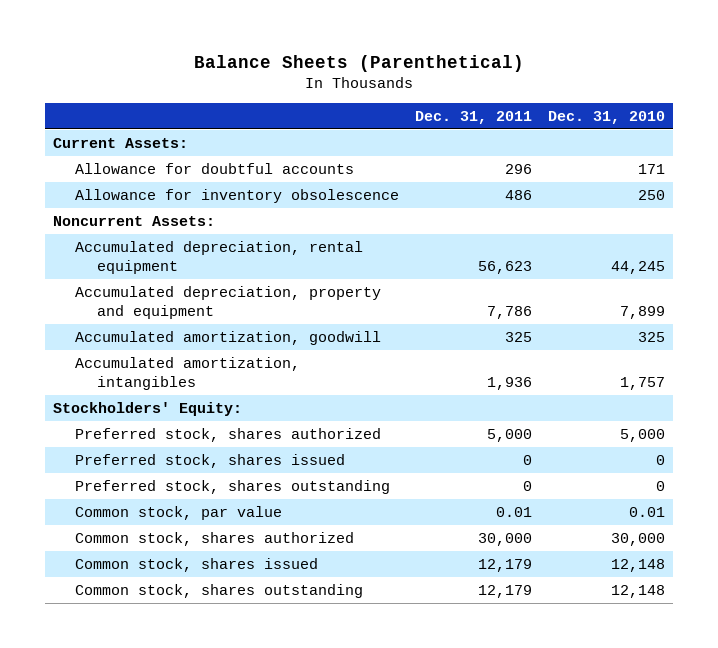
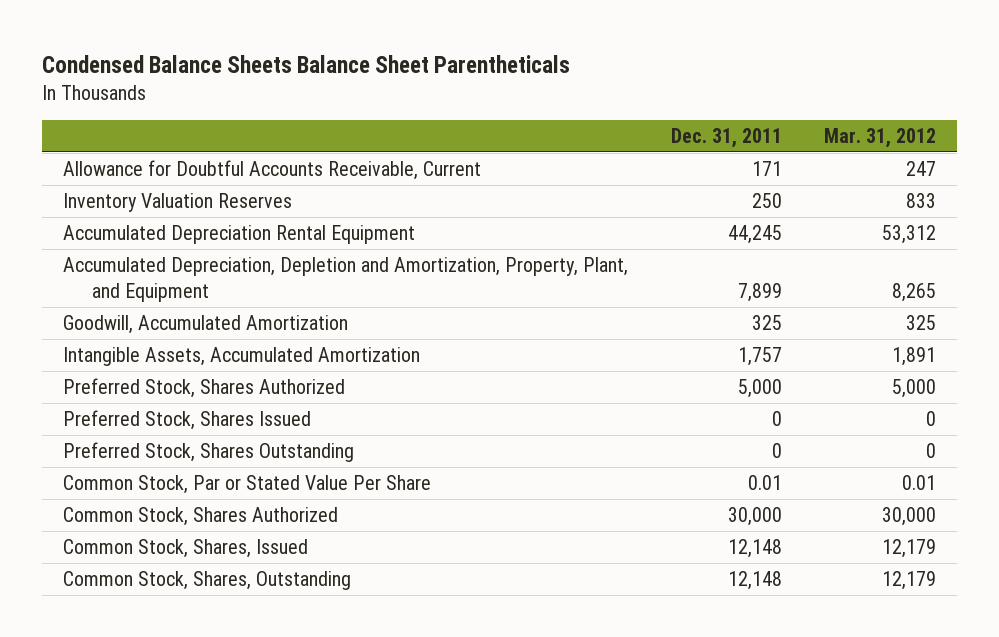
[193,55,524,73] Balance Sheets (Parenthetical) -> [41,55,570,74] Condensed Balance Sheets Balance Sheet Parentheticals
[547,111,665,125] Dec. 31, 2010 -> none
none -> [823,128,936,149] Mar. 31, 2012
[52,137,188,148] Current Assets: -> none
[74,188,399,203] Allowance for inventory obsolescence -> none
[52,215,215,226] Noncurrent Assets: -> none
[52,401,242,416] Stockholders' Equity: -> none
[74,162,354,174] Allowance for doubtful accounts -> [63,159,482,180] Allowance for Doubtful Accounts Receivable, Current
[504,163,532,174] 296 -> [751,160,782,176] 171
none -> [63,192,293,212] Inventory Valuation Reserves
[74,240,363,275] Accumulated depreciation, rental equipment -> [63,224,416,244] Accumulated Depreciation Rental Equipment
[477,261,532,275] 56,623 -> [727,224,782,244] 44,245
[74,285,381,320] Accumulated depreciation, property and equipment -> [63,256,629,302] Accumulated Depreciation, Depletion and Amortization, Property, Plant, and Equipment
[486,306,532,320] 7,786 -> [737,282,782,302] 7,899
[74,330,381,345] Accumulated amortization, goodwill -> [63,314,349,334] Goodwill, Accumulated Amortization
[74,356,300,391] Accumulated amortization, intangibles -> [63,346,421,366] Intangible Assets, Accumulated Amortization
[486,377,532,391] 1,936 -> [737,346,782,366] 1,757
[74,427,381,442] Preferred stock, shares authorized -> [63,377,346,398] Preferred Stock, Shares Authorized
[74,453,345,468] Preferred stock, shares issued -> [63,409,312,430] Preferred Stock, Shares Issued
[74,479,390,494] Preferred stock, shares outstanding -> [63,441,355,462] Preferred Stock, Shares Outstanding
[74,505,282,520] Common stock, par value -> [63,474,432,494] Common Stock, Par or Stated Value Per Share
[74,531,354,546] Common stock, shares authorized -> [63,506,339,526] Common Stock, Shares Authorized
[74,557,318,572] Common stock, shares issued -> [63,538,309,558] Common Stock, Shares, Issued
[477,558,532,572] 12,179 -> [727,538,782,558] 12,148
[74,583,363,598] Common stock, shares outstanding -> [63,570,352,590] Common Stock, Shares, Outstanding
[477,584,532,598] 12,179 -> [727,570,782,590] 12,148

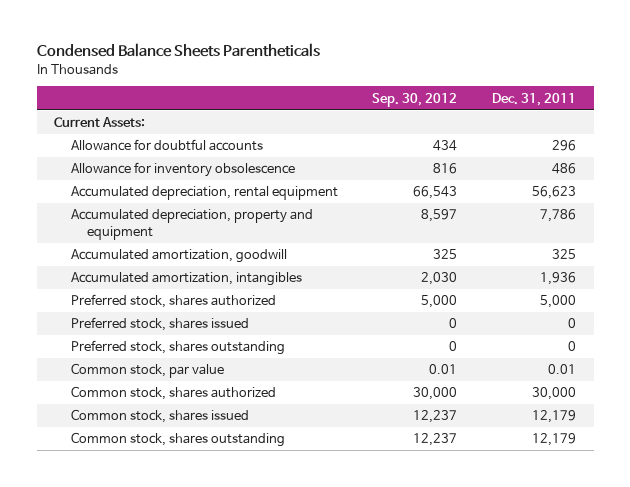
[41,55,570,74] Condensed Balance Sheets Balance Sheet Parentheticals -> [36,43,320,58] Condensed Balance Sheets Parentheticals
[823,128,936,149] Mar. 31, 2012 -> none
none -> [372,92,458,107] Sep. 30, 2012
[63,192,293,212] Inventory Valuation Reserves -> none
none -> [53,117,145,128] Current Assets:
[63,159,482,180] Allowance for Doubtful Accounts Receivable, Current -> [70,139,263,152] Allowance for doubtful accounts
[751,160,782,176] 171 -> [552,140,577,152] 296
none -> [70,162,295,178] Allowance for inventory obsolescence
[63,224,416,244] Accumulated Depreciation Rental Equipment -> [70,186,338,201] Accumulated depreciation, rental equipment
[727,224,782,244] 44,245 -> [532,186,577,200] 56,623
[63,256,629,302] Accumulated Depreciation, Depletion and Amortization, Property, Plant, and Equipment -> [70,209,313,240] Accumulated depreciation, property and equipment
[737,282,782,302] 7,899 -> [540,209,577,223] 7,786
[63,314,349,334] Goodwill, Accumulated Amortization -> [70,249,287,264] Accumulated amortization, goodwill
[63,346,421,366] Intangible Assets, Accumulated Amortization -> [70,272,302,287] Accumulated amortization, intangibles
[737,346,782,366] 1,757 -> [540,272,577,286] 1,936
[63,377,346,398] Preferred Stock, Shares Authorized -> [70,294,276,309] Preferred stock, shares authorized
[63,409,312,430] Preferred Stock, Shares Issued -> [70,317,249,332] Preferred stock, shares issued
[63,441,355,462] Preferred Stock, Shares Outstanding -> [70,340,285,356] Preferred stock, shares outstanding
[63,474,432,494] Common Stock, Par or Stated Value Per Share -> [70,363,224,379] Common stock, par value
[63,506,339,526] Common Stock, Shares Authorized -> [70,386,276,401] Common stock, shares authorized
[63,538,309,558] Common Stock, Shares, Issued -> [70,409,249,424] Common stock, shares issued
[727,538,782,558] 12,148 -> [532,410,577,424] 12,179
[63,570,352,590] Common Stock, Shares, Outstanding -> [70,432,285,448] Common stock, shares outstanding
[727,570,782,590] 12,148 -> [532,433,577,447] 12,179

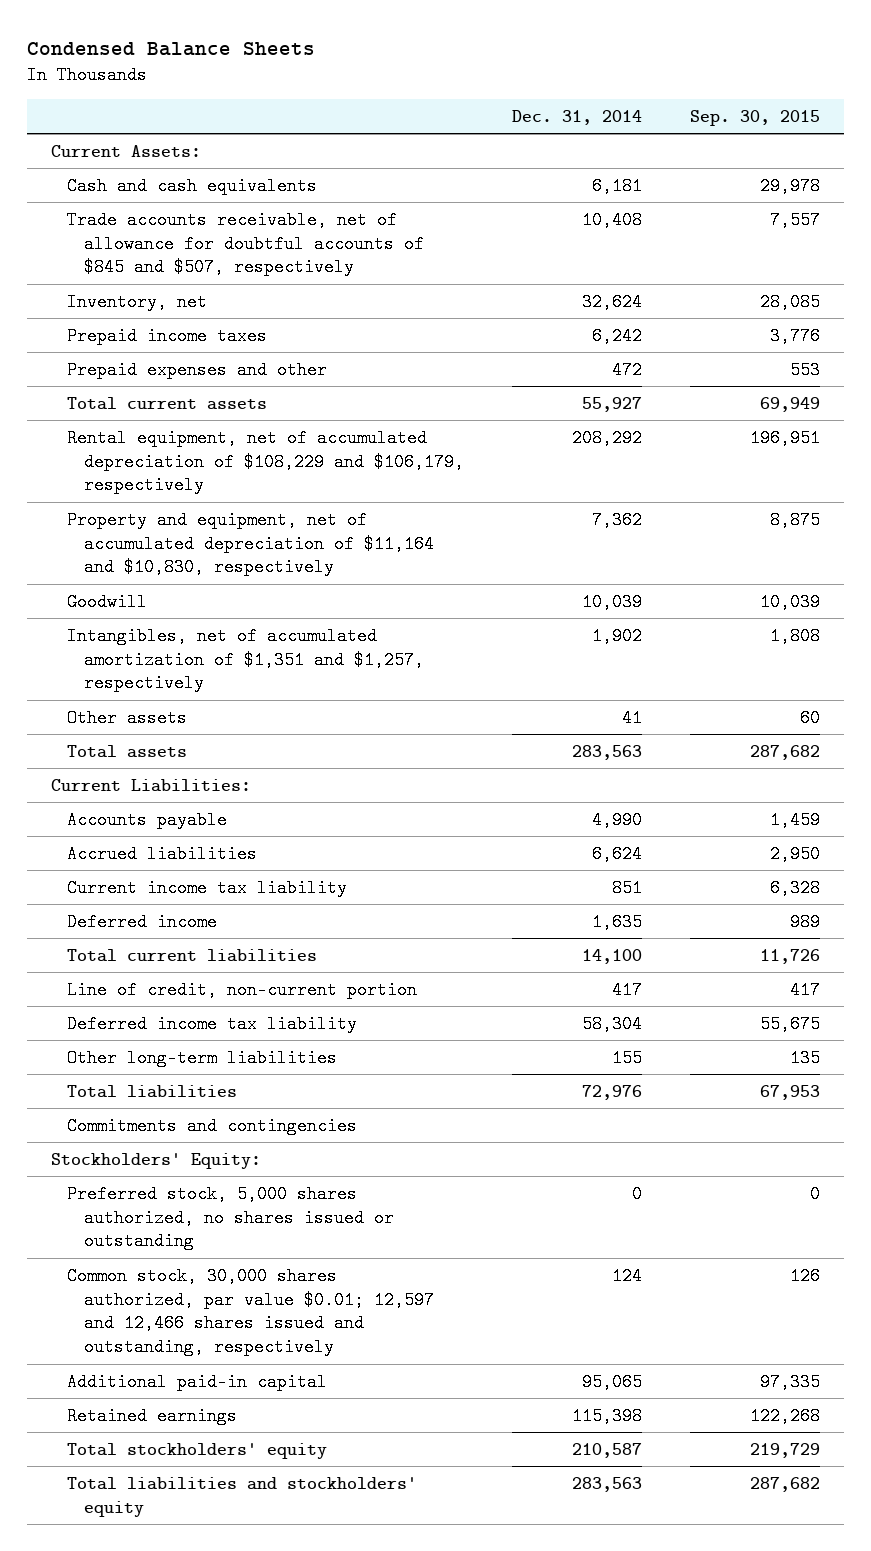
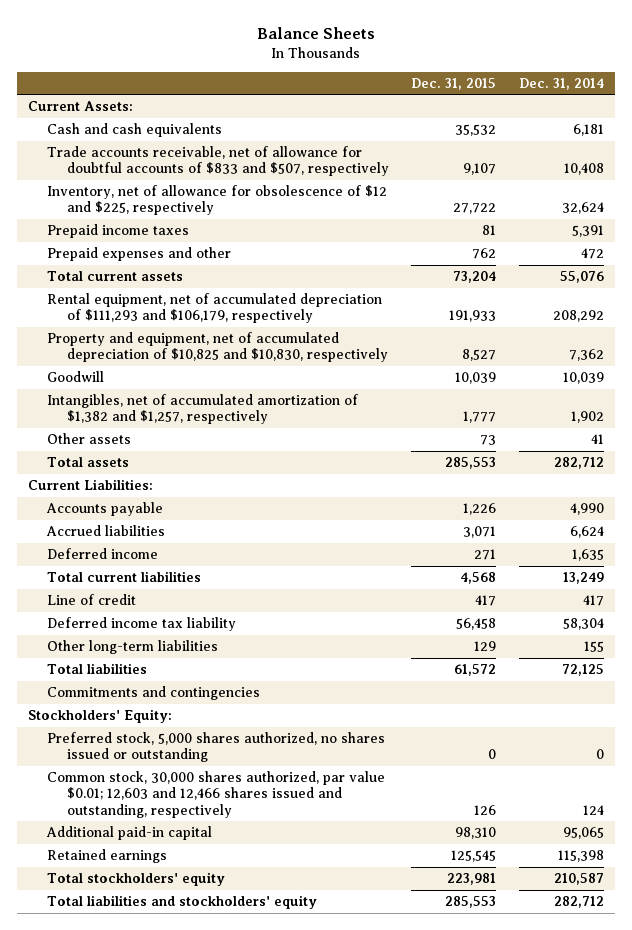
[26,42,315,57] Condensed Balance Sheets -> [256,26,375,39] Balance Sheets
[689,109,820,126] Sep. 30, 2015 -> none
none -> [411,77,497,90] Dec. 31, 2015
[67,210,424,277] Trade accounts receivable, net of allowance for doubtful accounts of $845 and $507, respectively -> [47,146,389,177] Trade accounts receivable, net of allowance for doubtful accounts of $833 and $507, respectively
[67,292,208,311] Inventory, net -> [47,185,388,216] Inventory, net of allowance for obsolescence of $12 and $225, respectively
[591,326,642,345] 6,242 -> [571,225,604,238] 5,391
[581,396,642,412] 55,927 -> [559,271,604,284] 55,076
[67,428,464,495] Rental equipment, net of accumulated depreciation of $108,229 and $106,179, respectively -> [47,293,383,324] Rental equipment, net of accumulated depreciation of $111,293 and $106,179, respectively
[67,510,434,577] Property and equipment, net of accumulated depreciation of $11,164 and $10,830, respectively -> [47,332,388,363] Property and equipment, net of accumulated depreciation of $10,825 and $10,830, respectively
[67,626,424,693] Intangibles, net of accumulated amortization of $1,351 and $1,257, respectively -> [47,394,359,425] Intangibles, net of accumulated amortization of $1,382 and $1,257, respectively
[571,744,642,760] 283,563 -> [553,457,604,470] 282,712
[67,878,348,897] Current income tax liability -> none
[581,948,642,964] 14,100 -> [562,572,604,585] 13,249
[67,980,418,999] Line of credit, non-current portion -> [47,594,137,606] Line of credit
[581,1084,642,1100] 72,976 -> [561,664,604,677] 72,125
[67,1266,434,1357] Common stock, 30,000 shares authorized, par value $0.01; 12,597 and 12,466 shares issued and outstanding, respectively -> [47,771,386,818] Common stock, 30,000 shares authorized, par value $0.01; 12,603 and 12,466 shares issued and outstanding, respectively
[571,1476,642,1492] 283,563 -> [553,896,604,909] 282,712

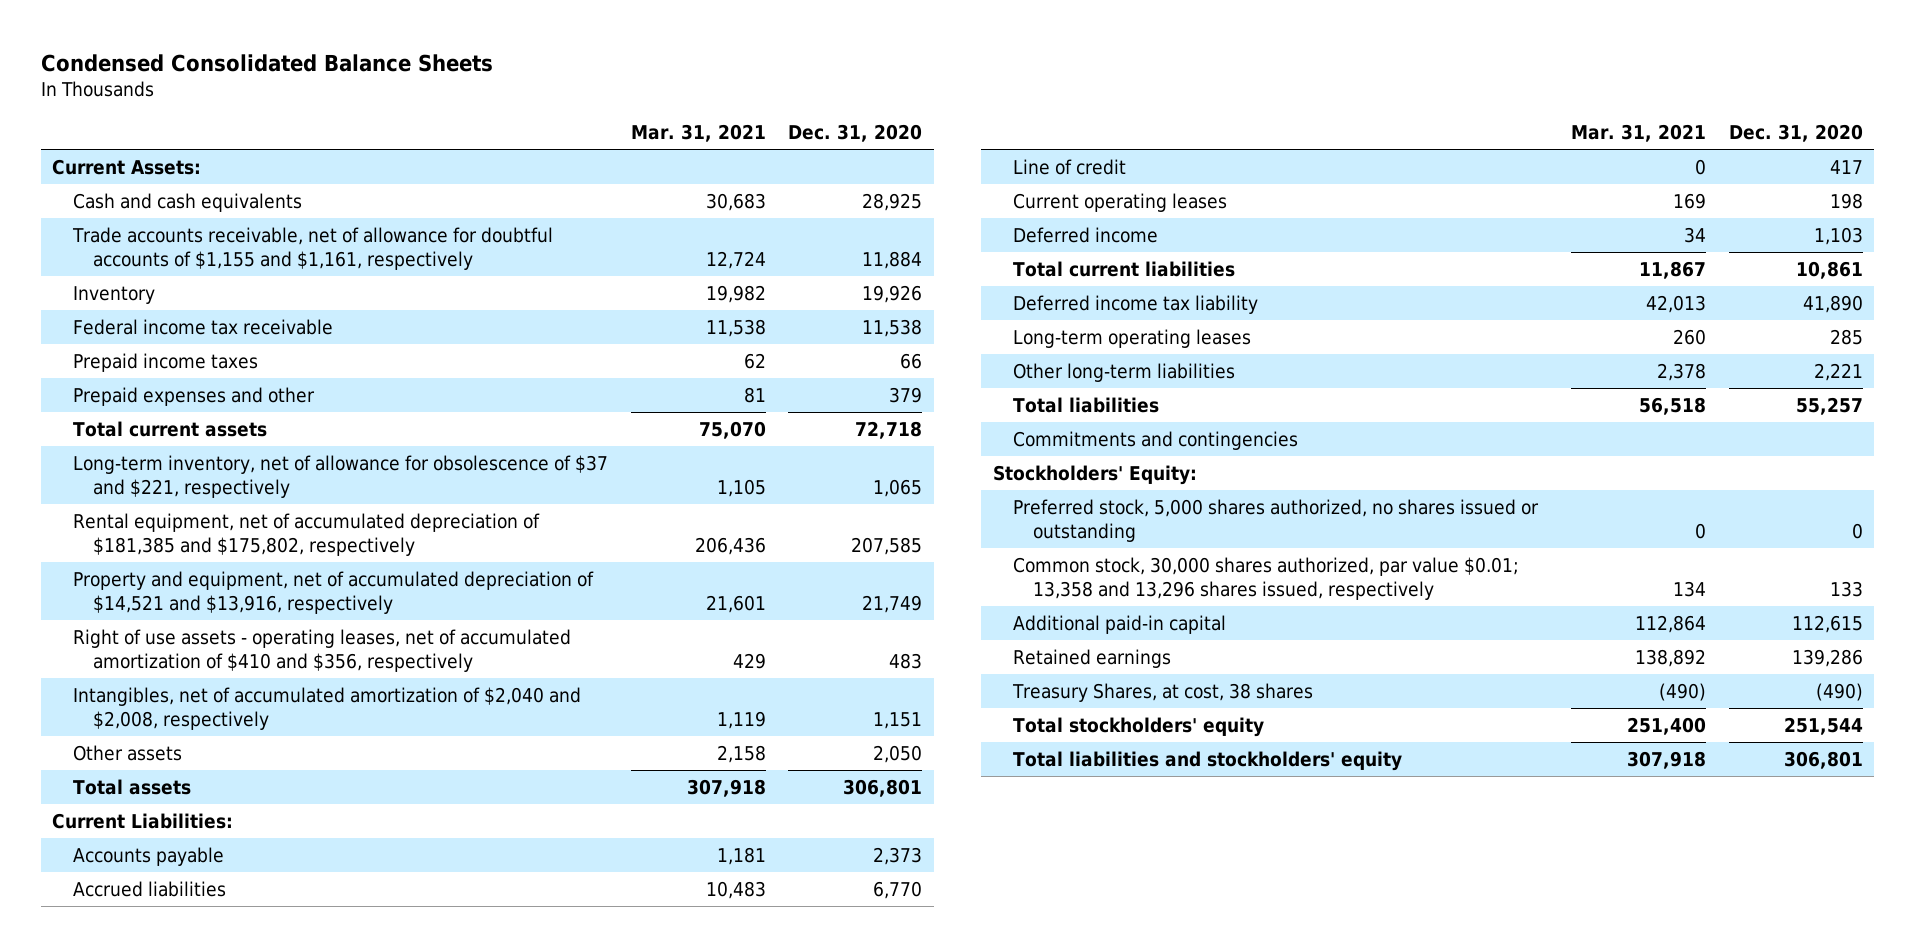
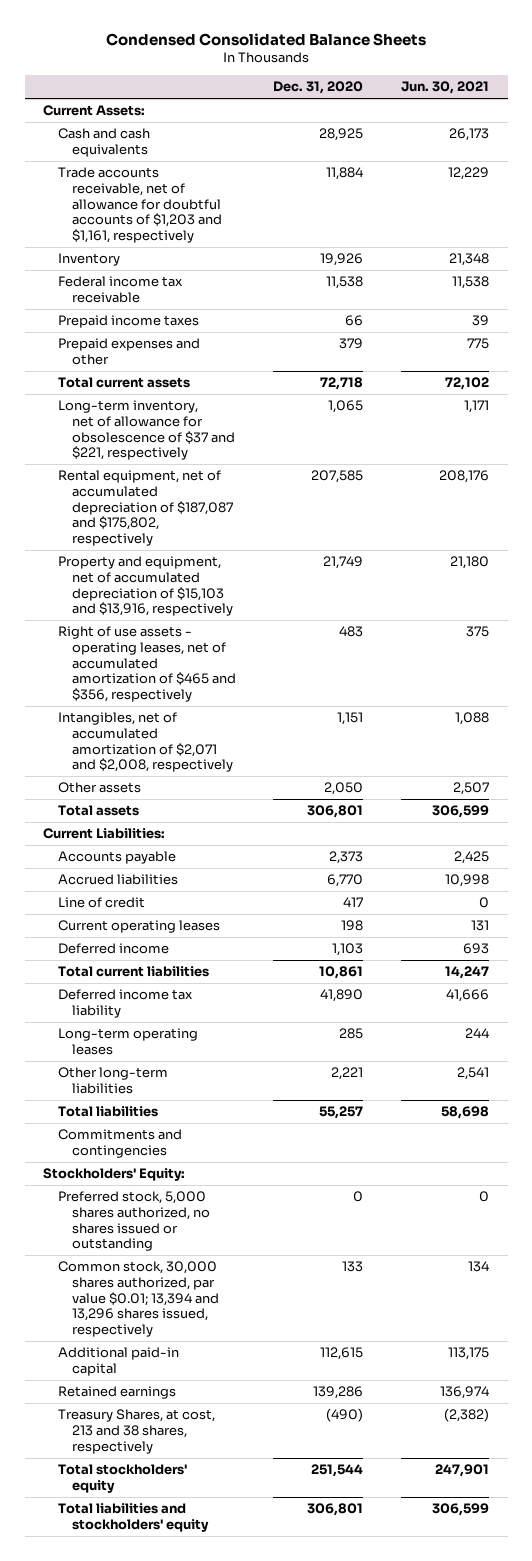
[630,124,766,143] Mar. 31, 2021 -> none
none -> [400,81,489,95] Jun. 30, 2021
[71,226,553,270] Trade accounts receivable, net of allowance for doubtful accounts of $1,155 and $1,161, respectively -> [57,167,222,244] Trade accounts receivable, net of allowance for doubtful accounts of $1,203 and $1,161, respectively
[72,512,540,556] Rental equipment, net of accumulated depreciation of $181,385 and $175,802, respectively -> [57,470,233,547] Rental equipment, net of accumulated depreciation of $187,087 and $175,802, respectively
[72,570,594,614] Property and equipment, net of accumulated depreciation of $14,521 and $13,916, respectively -> [57,556,233,617] Property and equipment, net of accumulated depreciation of $15,103 and $13,916, respectively
[72,628,571,672] Right of use assets - operating leases, net of accumulated amortization of $410 and $356, respectively -> [57,626,236,703] Right of use assets - operating leases, net of accumulated amortization of $465 and $356, respectively
[72,686,581,730] Intangibles, net of accumulated amortization of $2,040 and $2,008, respectively -> [57,712,233,773] Intangibles, net of accumulated amortization of $2,071 and $2,008, respectively
[1013,556,1520,600] Common stock, 30,000 shares authorized, par value $0.01; 13,358 and 13,296 shares issued, respectively -> [57,1261,219,1338] Common stock, 30,000 shares authorized, par value $0.01; 13,394 and 13,296 shares issued, respectively
[1012,682,1314,702] Treasury Shares, at cost, 38 shares -> [57,1409,215,1454] Treasury Shares, at cost, 213 and 38 shares, respectively

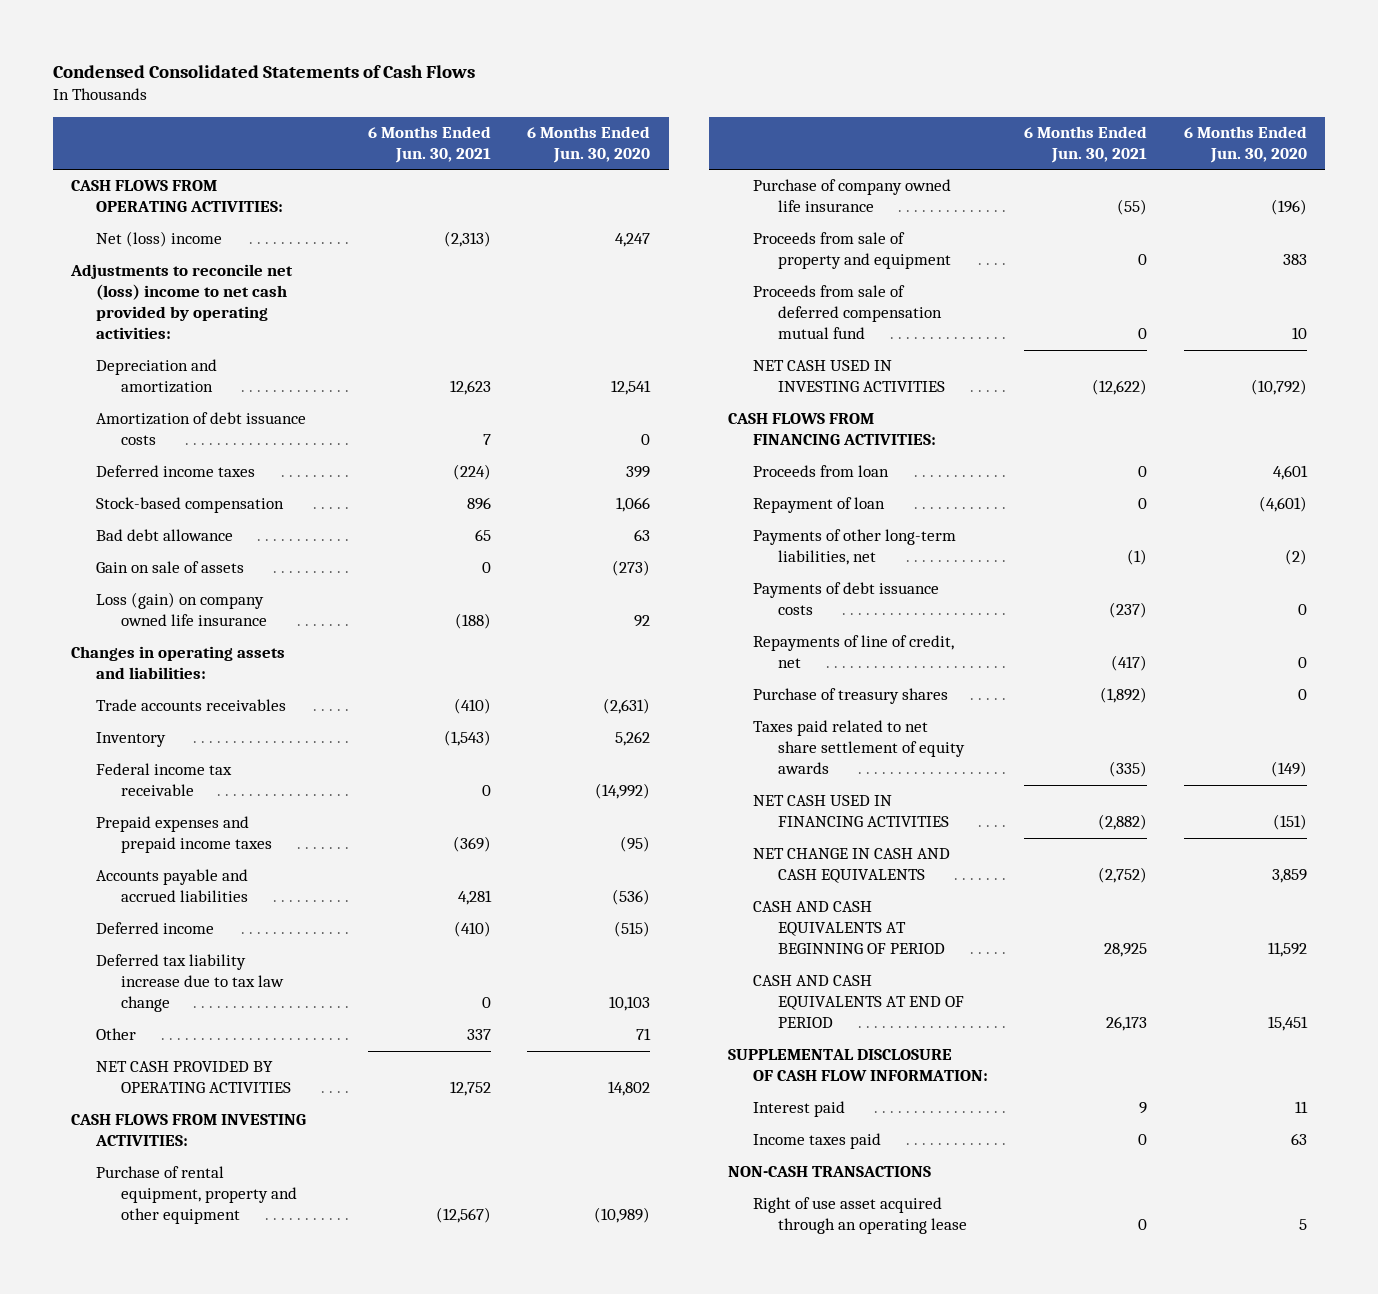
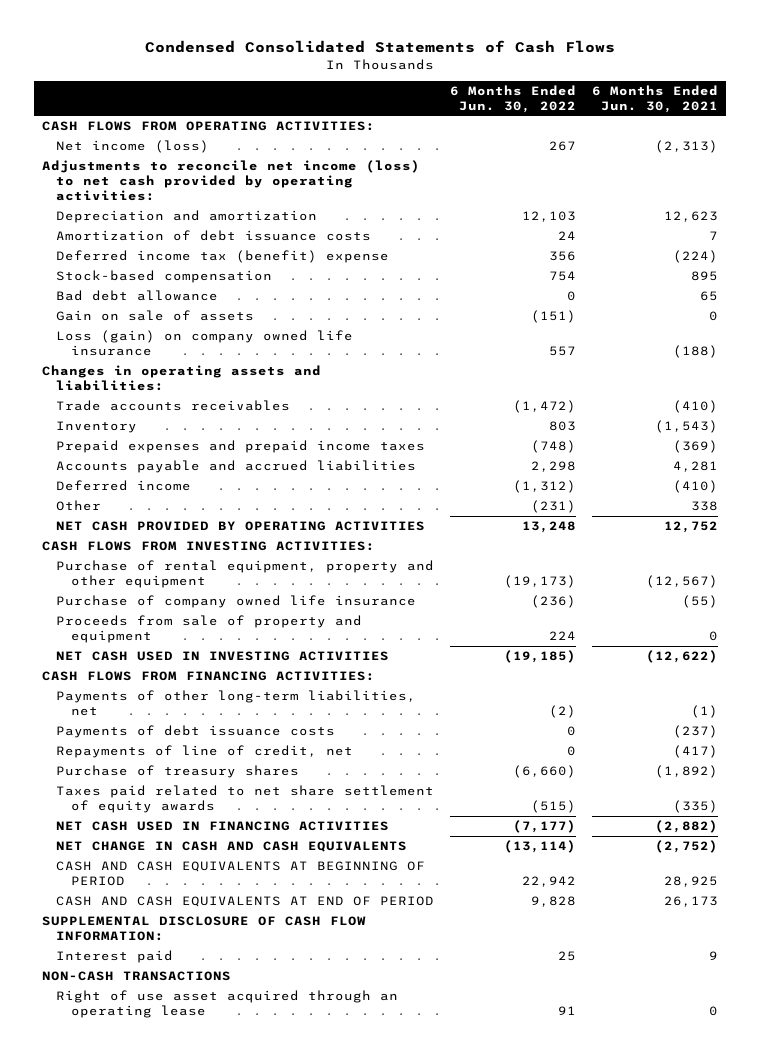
[527,125,651,163] 6 Months Ended Jun. 30, 2020 -> none
none -> [450,84,577,113] 6 Months Ended Jun. 30, 2022
[96,231,223,248] Net (loss) income -> [56,140,210,154] Net income (loss)
[70,264,294,340] Adjustments to reconcile net (loss) income to net cash provided by operating activities: -> [41,160,420,201] Adjustments to reconcile net income (loss) to net cash provided by operating activities:
[96,465,256,478] Deferred income taxes -> [56,250,390,264] Deferred income tax (benefit) expense
[466,497,491,511] 896 -> [690,271,718,282] 895
[96,763,233,797] Federal income tax receivable -> none
[96,954,285,1013] Deferred tax liability increase due to tax law change -> none
[466,1029,491,1041] 337 -> [690,501,718,512] 338
[752,285,942,340] Proceeds from sale of deferred compensation mutual fund -> none
[752,465,889,478] Proceeds from loan -> none
[752,497,885,514] Repayment of loan -> none
[752,1133,881,1150] Income taxes paid -> none

